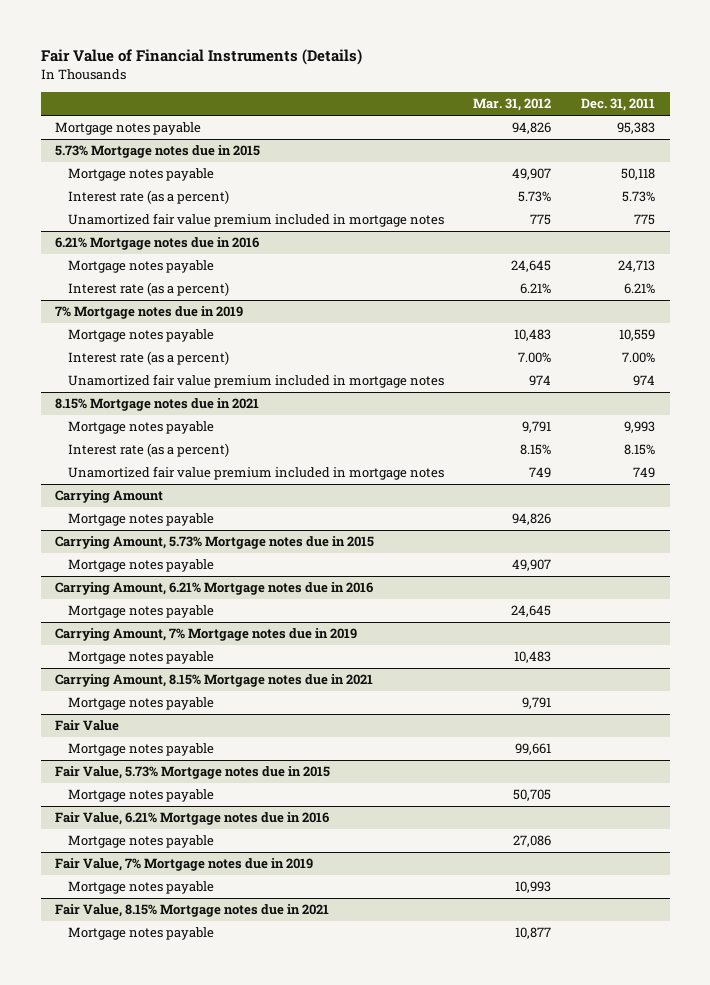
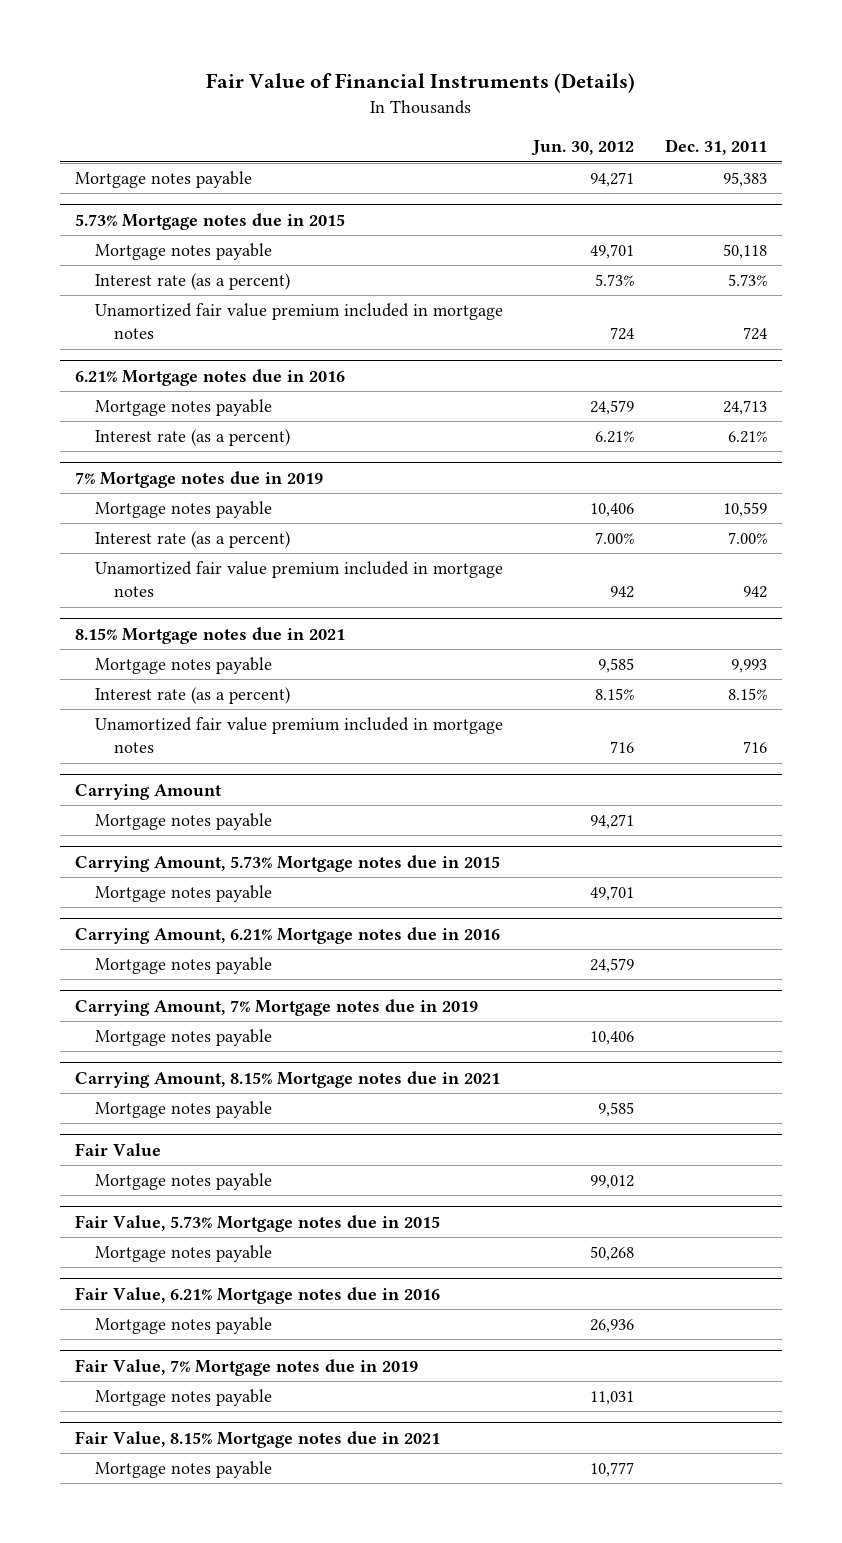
[473,98,552,112] Mar. 31, 2012 -> none
none -> [531,140,635,157] Jun. 30, 2012
[633,214,655,226] 775 -> [743,327,768,341] 724
[632,375,655,387] 974 -> [743,586,768,599] 942
[632,467,655,479] 749 -> [743,741,768,754] 716

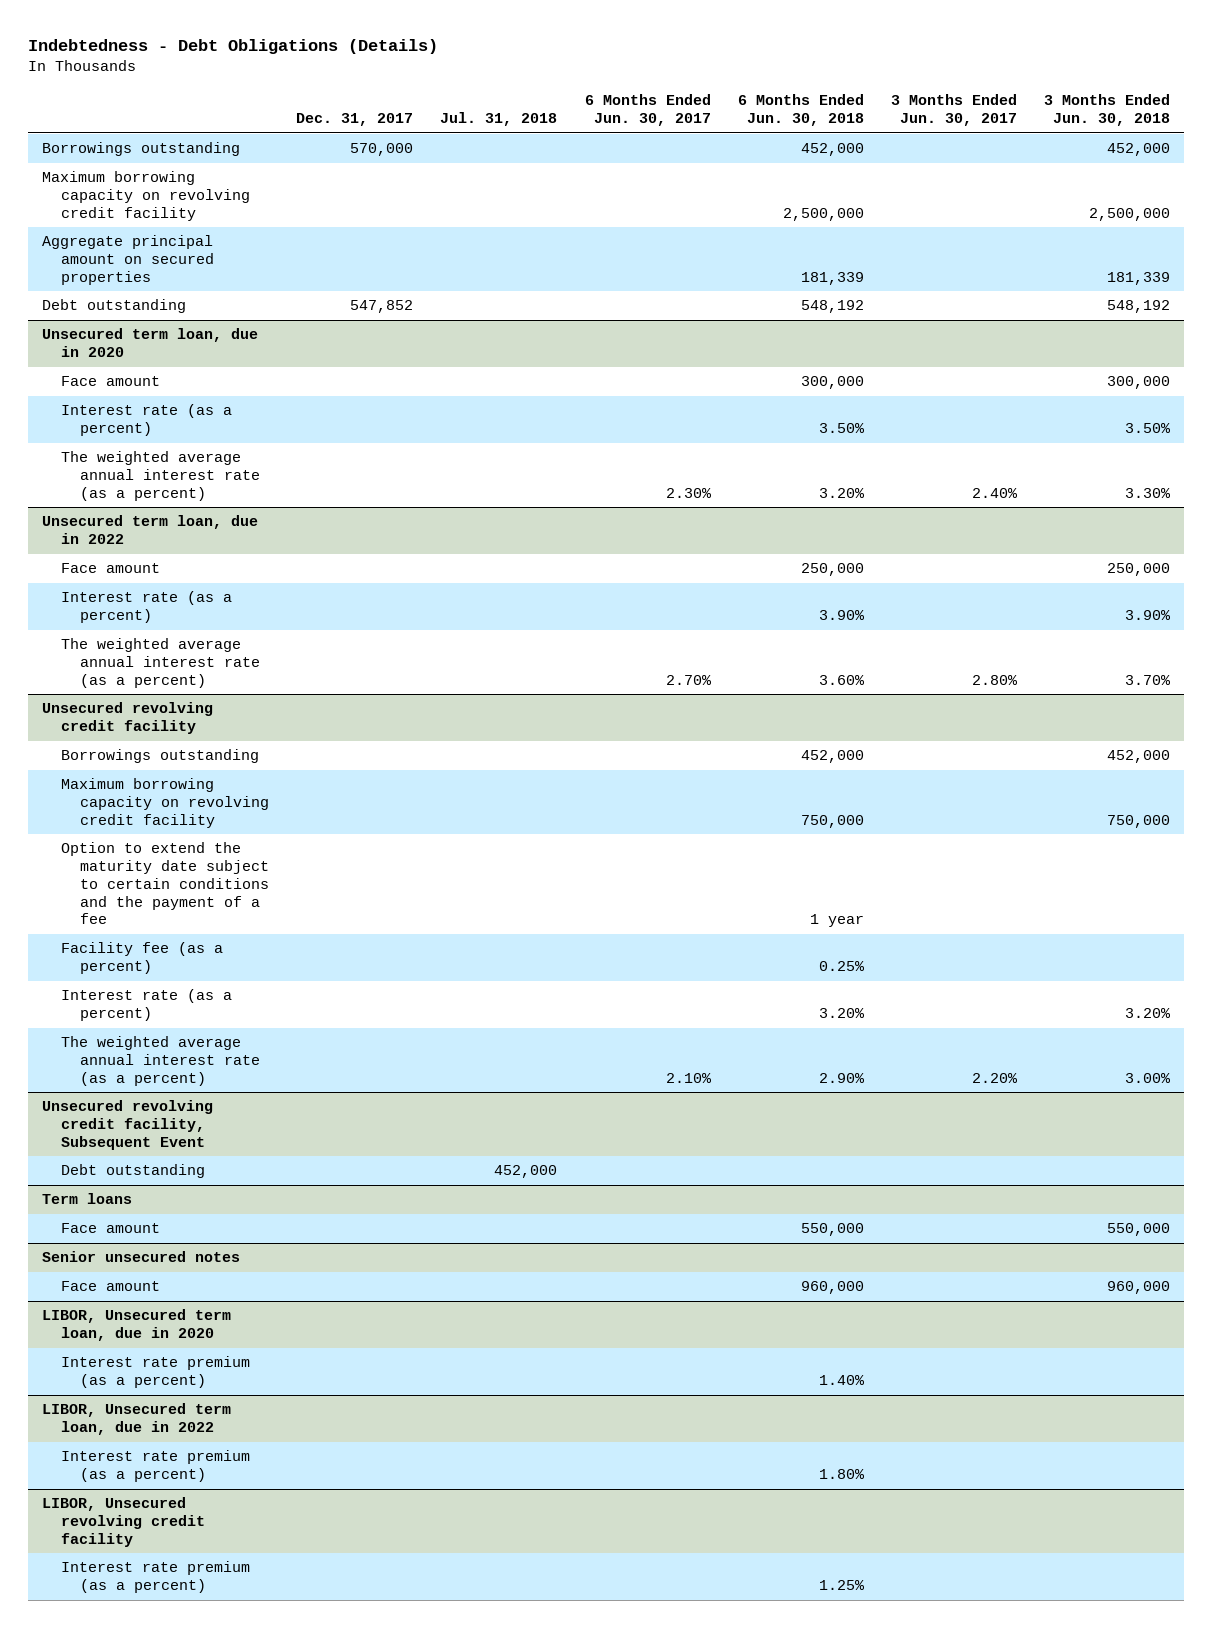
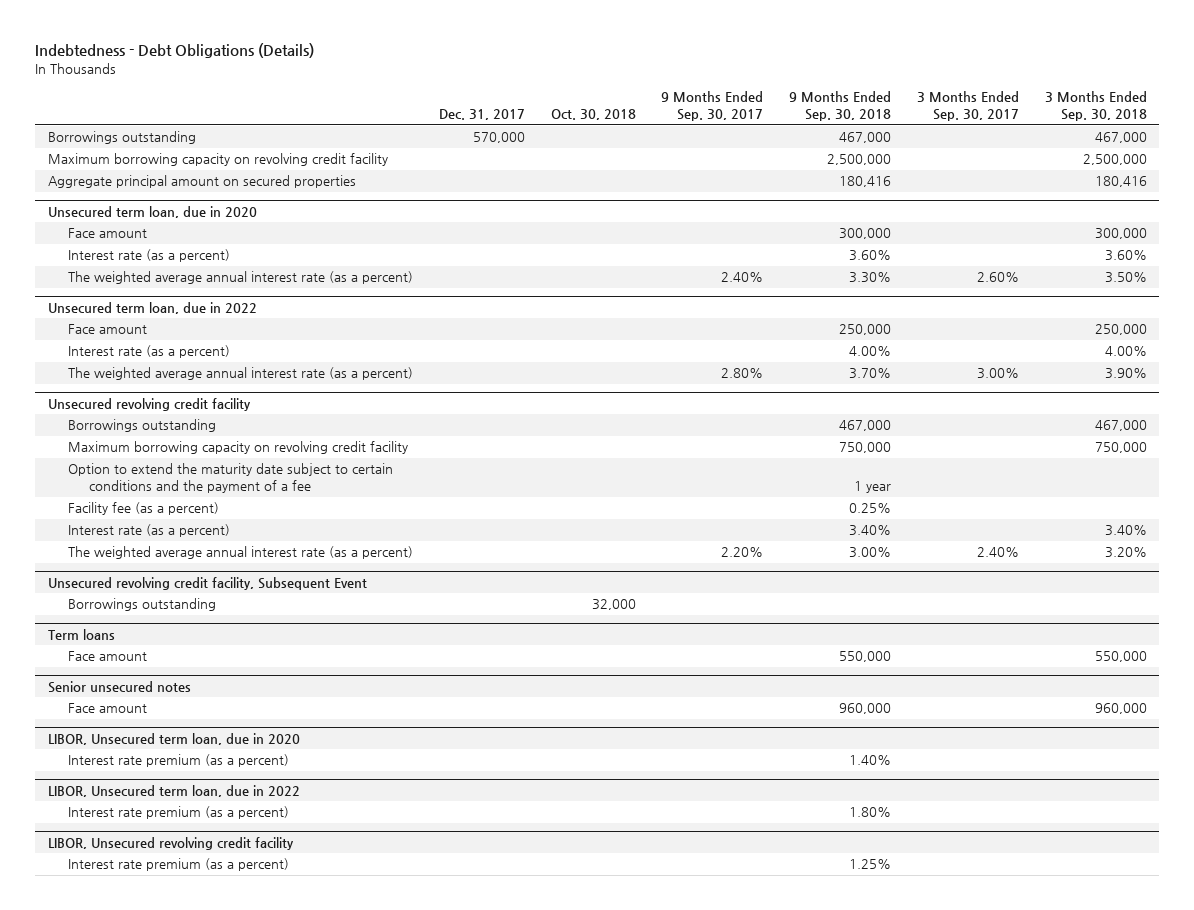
[440,111,558,126] Jul. 31, 2018 -> none
[584,94,711,126] 6 Months Ended Jun. 30, 2017 -> none
[737,94,864,126] 6 Months Ended Jun. 30, 2018 -> none
[891,94,1018,126] 3 Months Ended Jun. 30, 2017 -> none
[1044,94,1171,126] 3 Months Ended Jun. 30, 2018 -> none
none -> [550,109,636,121] Oct. 30, 2018
none -> [661,91,764,122] 9 Months Ended Sep. 30, 2017
none -> [789,91,892,122] 9 Months Ended Sep. 30, 2018
none -> [916,91,1019,122] 3 Months Ended Sep. 30, 2017
none -> [1044,91,1147,122] 3 Months Ended Sep. 30, 2018
[41,299,186,314] Debt outstanding -> none
[60,1164,205,1179] Debt outstanding -> none
none -> [68,598,217,612] Borrowings outstanding

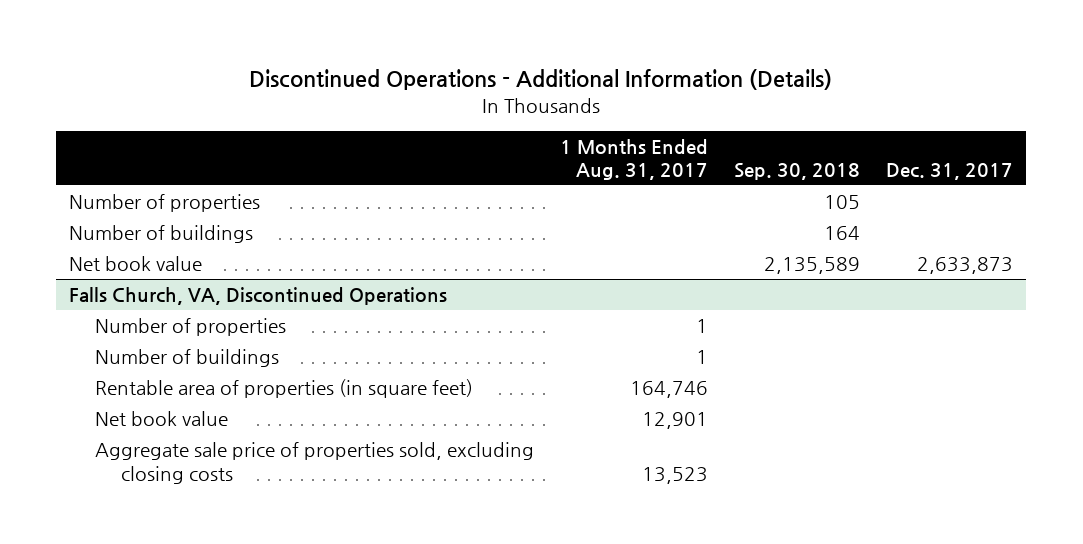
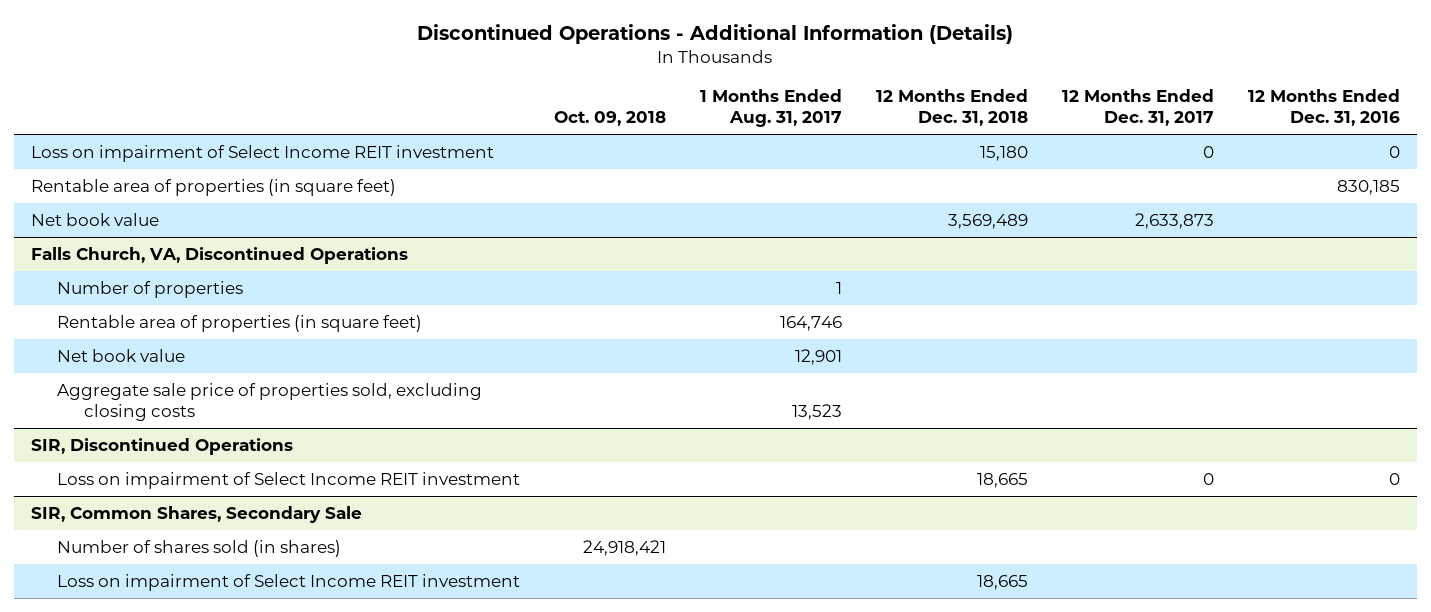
[734,163,861,181] Sep. 30, 2018 -> none
[886,163,1014,181] Dec. 31, 2017 -> none
none -> [554,111,667,127] Oct. 09, 2018
none -> [876,89,1029,127] 12 Months Ended Dec. 31, 2018
none -> [1062,89,1215,127] 12 Months Ended Dec. 31, 2017
none -> [1248,89,1401,127] 12 Months Ended Dec. 31, 2016
[69,193,261,212] Number of properties -> none
[69,224,254,243] Number of buildings -> none
none -> [30,144,494,162] Loss on impairment of Select Income REIT investment
none -> [30,178,396,196] Rentable area of properties (in square feet)
[95,348,280,367] Number of buildings -> none
none -> [30,437,293,455] SIR, Discontinued Operations
none -> [57,471,521,489] Loss on impairment of Select Income REIT investment
none -> [30,505,362,523] SIR, Common Shares, Secondary Sale
none -> [57,539,342,557] Number of shares sold (in shares)
none -> [57,573,521,591] Loss on impairment of Select Income REIT investment

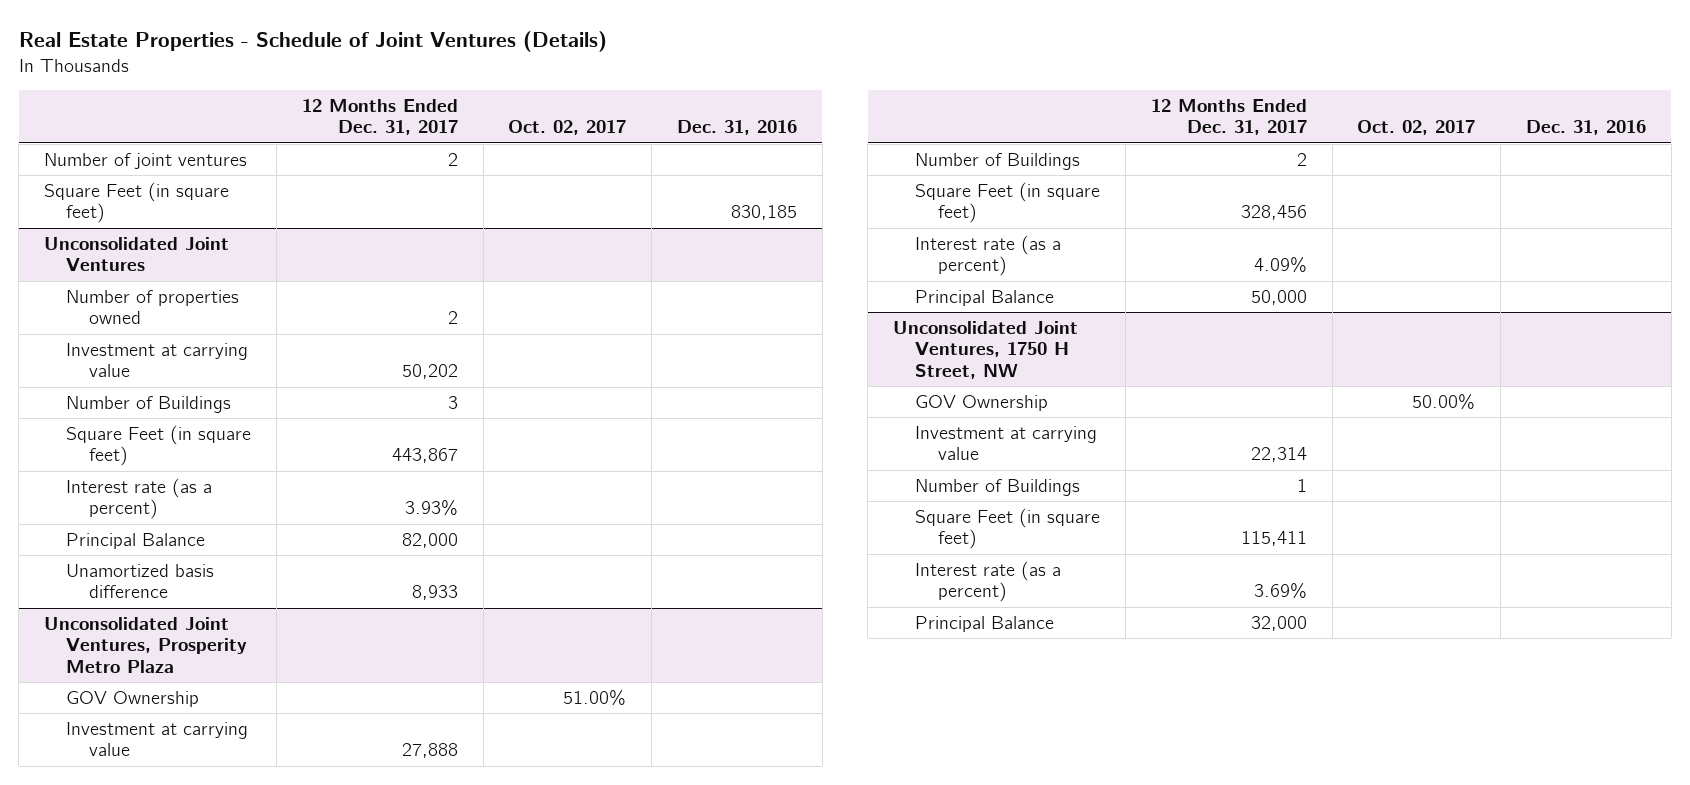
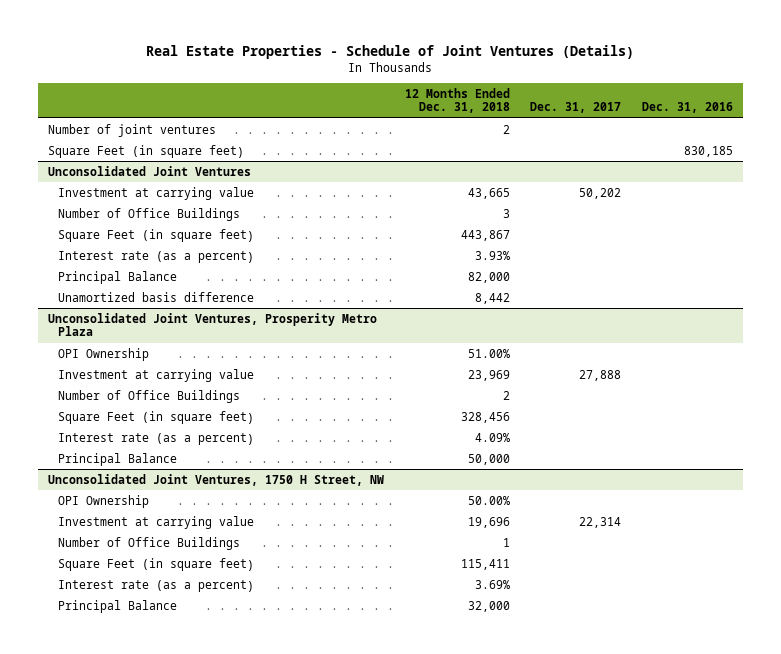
[301,98,458,136] 12 Months Ended Dec. 31, 2017 -> none
[508,120,627,136] Oct. 02, 2017 -> none
none -> [404,87,510,114] 12 Months Ended Dec. 31, 2018
none -> [530,102,622,114] Dec. 31, 2017
[66,290,240,325] Number of properties owned -> none
[66,396,232,414] Number of Buildings -> [57,207,240,221] Number of Office Buildings
[66,691,200,708] GOV Ownership -> [57,347,149,361] OPI Ownership
[915,153,1081,171] Number of Buildings -> [57,389,240,403] Number of Office Buildings
[915,395,1049,412] GOV Ownership -> [57,494,149,508] OPI Ownership
[915,479,1081,497] Number of Buildings -> [57,536,240,550] Number of Office Buildings

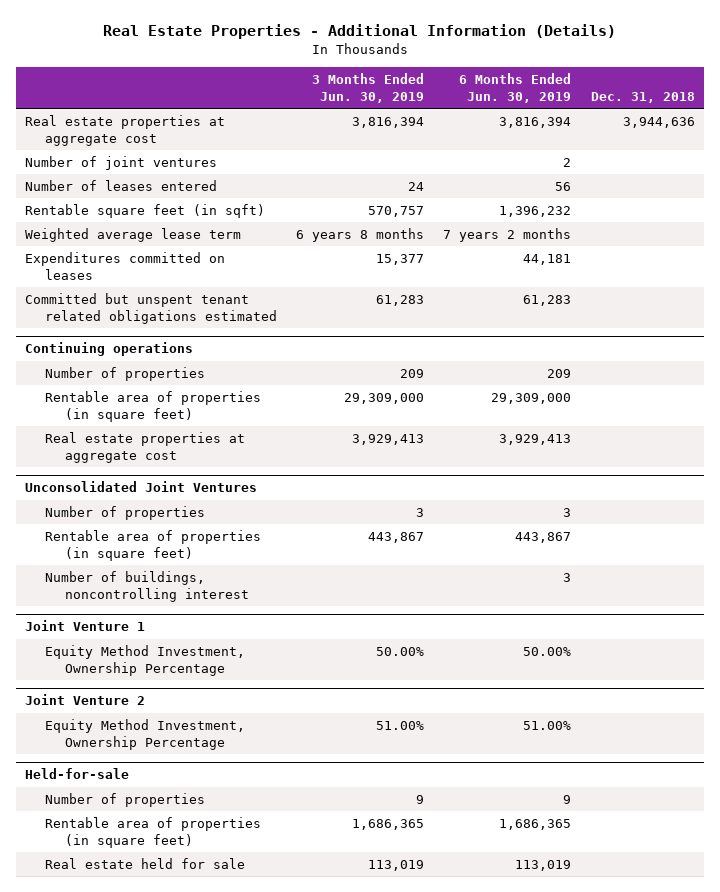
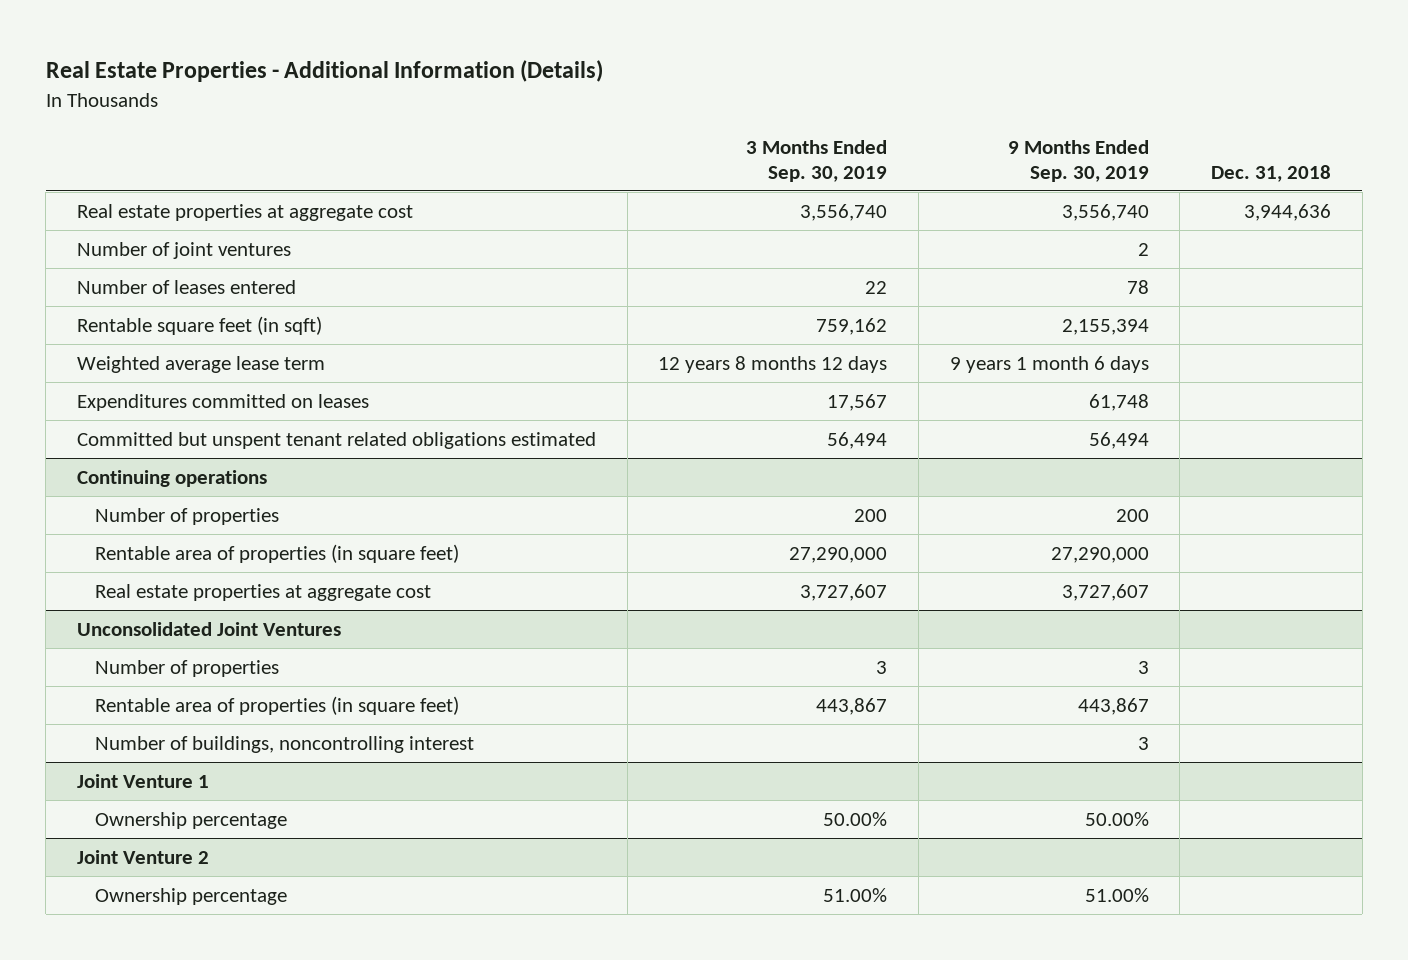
[312,73,425,103] 3 Months Ended Jun. 30, 2019 -> none
[459,73,572,103] 6 Months Ended Jun. 30, 2019 -> none
none -> [746,139,888,182] 3 Months Ended Sep. 30, 2019
none -> [1007,139,1149,182] 9 Months Ended Sep. 30, 2019
[44,644,245,676] Equity Method Investment, Ownership Percentage -> [95,811,288,829] Ownership percentage
[25,768,130,780] Held-for-sale -> none
[44,792,205,807] Number of properties -> none
[44,816,261,848] Rentable area of properties (in square feet) -> none
[44,857,245,869] Real estate held for sale -> none
[44,718,245,750] Equity Method Investment, Ownership Percentage -> [95,887,288,905] Ownership percentage

